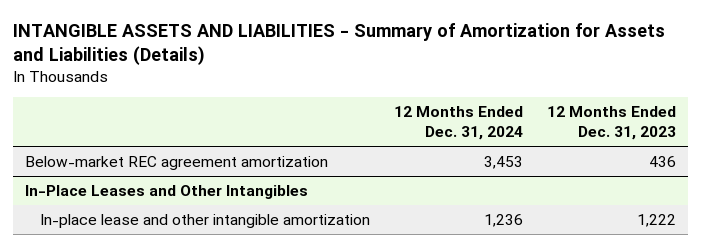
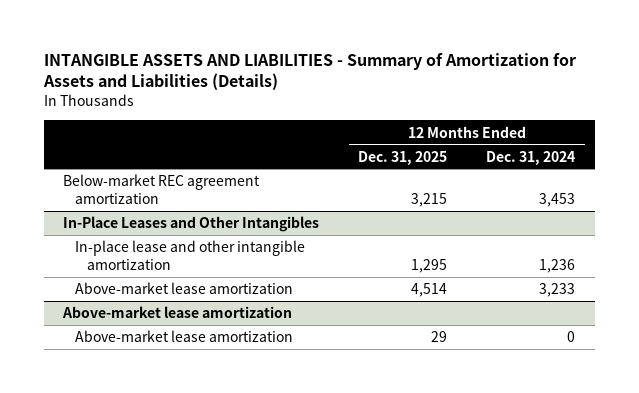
[547,106,677,140] 12 Months Ended Dec. 31, 2023 -> none
none -> [358,150,448,165] Dec. 31, 2025
none -> [75,282,294,295] Above-market lease amortization
none -> [62,306,293,319] Above-market lease amortization
none -> [75,330,294,343] Above-market lease amortization

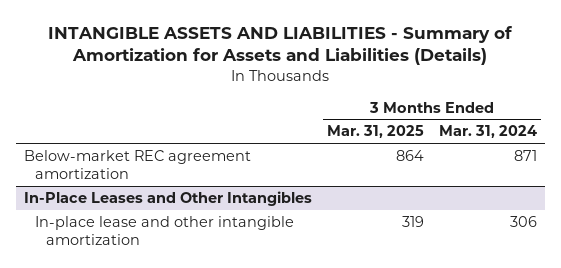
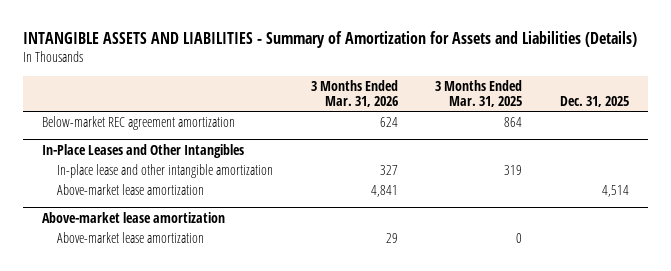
[439,125,538,139] Mar. 31, 2024 -> none
none -> [310,79,398,108] 3 Months Ended Mar. 31, 2026
none -> [559,96,629,108] Dec. 31, 2025
none -> [57,183,205,195] Above-market lease amortization
none -> [42,211,226,223] Above-market lease amortization
none -> [57,231,205,243] Above-market lease amortization

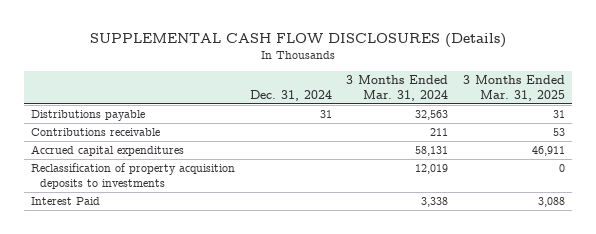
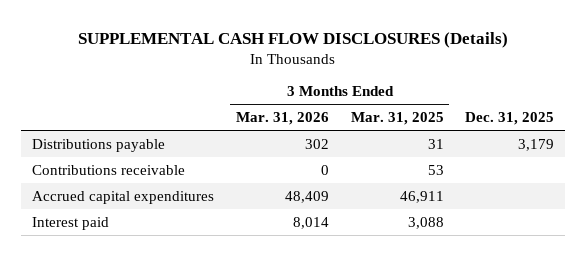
[249,89,332,101] Dec. 31, 2024 -> none
[346,75,449,101] 3 Months Ended Mar. 31, 2024 -> none
none -> [235,112,329,126] Mar. 31, 2026
none -> [465,112,555,126] Dec. 31, 2025
[31,163,236,189] Reclassification of property acquisition deposits to investments -> none
[31,197,101,206] Interest Paid -> [32,216,110,230] Interest paid

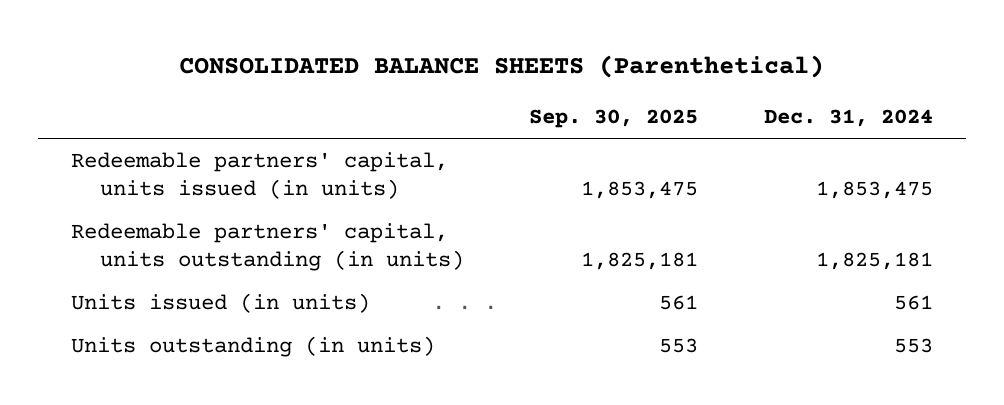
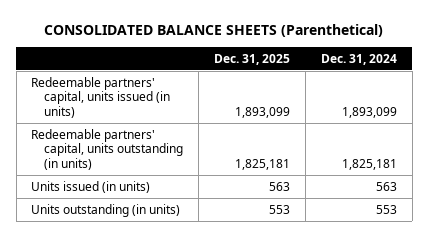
[529,109,699,129] Sep. 30, 2025 -> none
none -> [213,53,290,65] Dec. 31, 2025
[816,181,934,200] 1,853,475 -> [341,106,397,118] 1,893,099
[894,295,934,311] 561 -> [375,181,397,191] 563

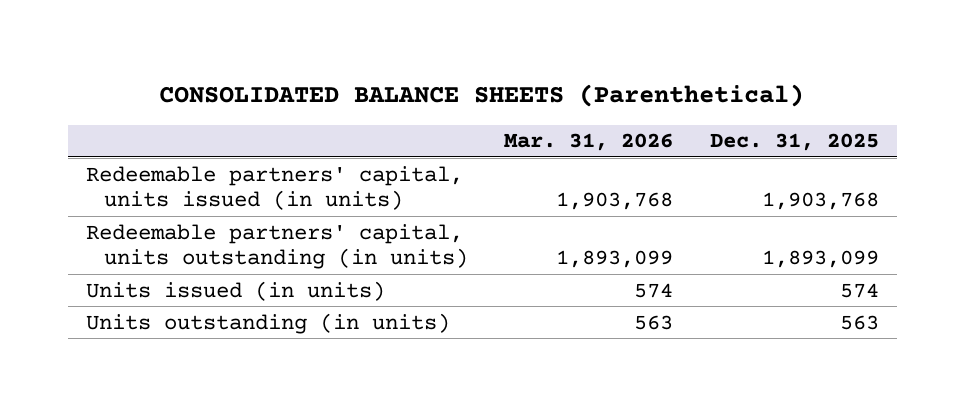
[320,53,397,65] Dec. 31, 2024 -> none
none -> [504,133,674,152] Mar. 31, 2026
[234,106,290,118] 1,893,099 -> [761,192,879,211] 1,903,768
[234,158,290,170] 1,825,181 -> [761,250,879,269] 1,893,099
[268,181,290,191] 563 -> [839,282,879,298] 574
[268,204,290,214] 553 -> [839,314,879,330] 563

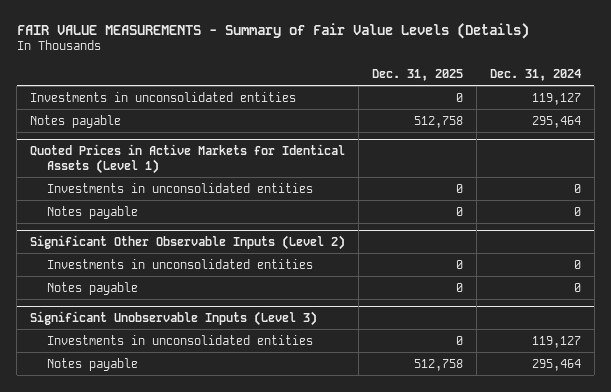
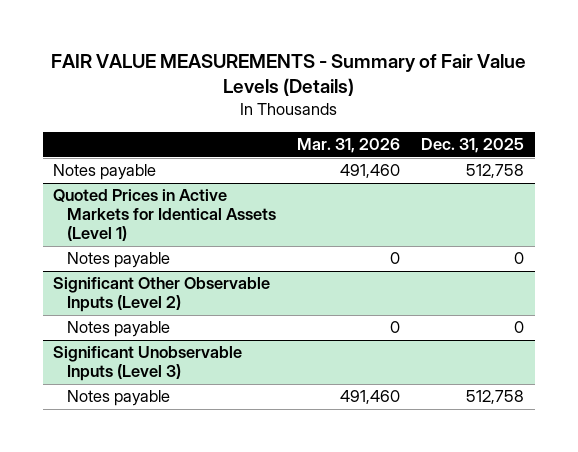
[489,68,581,81] Dec. 31, 2024 -> none
none -> [296,138,400,154] Mar. 31, 2026
[29,91,296,102] Investments in unconsolidated entities -> none
[47,182,314,193] Investments in unconsolidated entities -> none
[47,258,314,269] Investments in unconsolidated entities -> none
[47,334,314,345] Investments in unconsolidated entities -> none

